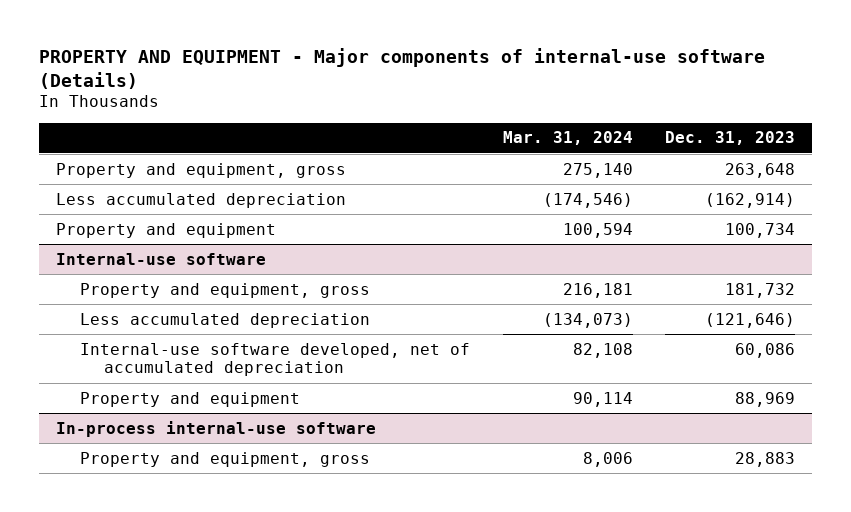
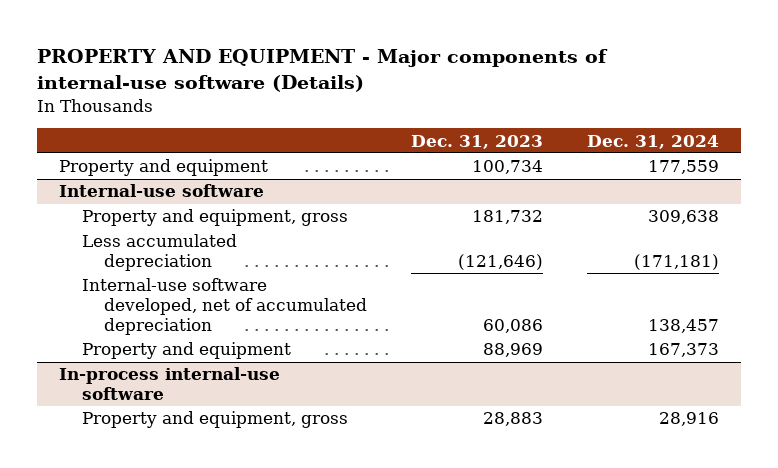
[502,131,633,146] Mar. 31, 2024 -> none
none -> [587,134,720,149] Dec. 31, 2024
[55,162,346,178] Property and equipment, gross -> none
[55,192,346,208] Less accumulated depreciation -> none

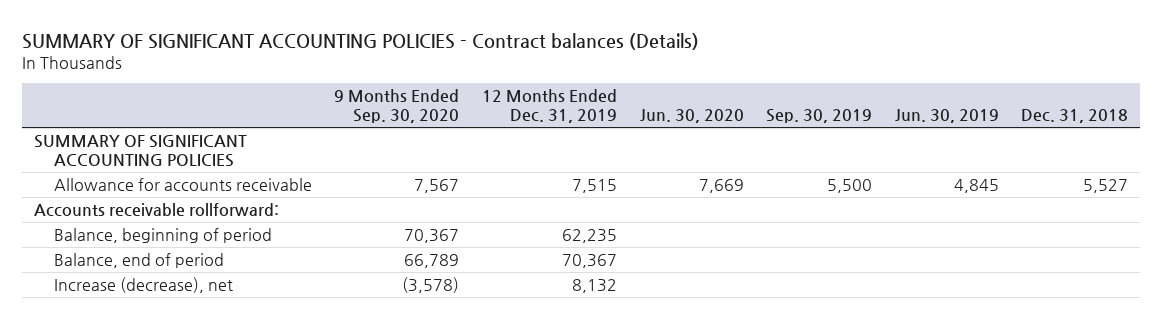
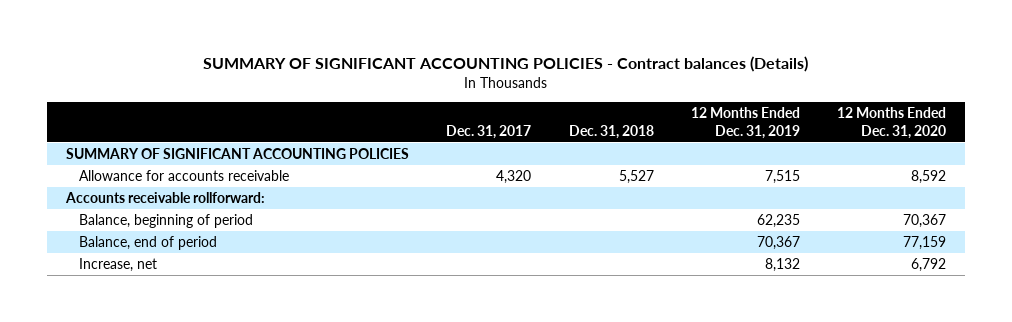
[334,89,460,124] 9 Months Ended Sep. 30, 2020 -> none
[639,109,744,124] Jun. 30, 2020 -> none
[766,109,873,124] Sep. 30, 2019 -> none
[894,109,999,124] Jun. 30, 2019 -> none
none -> [446,124,532,139] Dec. 31, 2017
none -> [837,107,947,139] 12 Months Ended Dec. 31, 2020
[53,276,233,293] Increase (decrease), net -> [79,258,158,273] Increase, net

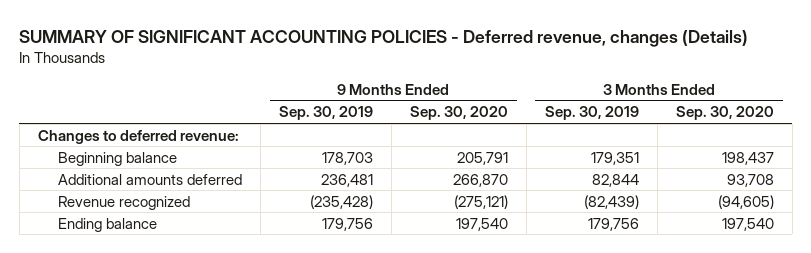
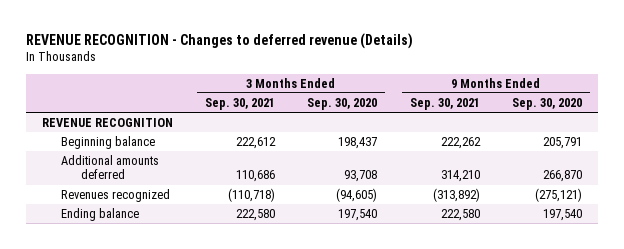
[19,29,749,47] SUMMARY OF SIGNIFICANT ACCOUNTING POLICIES - Deferred revenue, changes (Details) -> [25,32,413,49] REVENUE RECOGNITION - Changes to deferred revenue (Details)
[278,106,373,121] Sep. 30, 2019 -> none
[544,106,639,121] Sep. 30, 2019 -> none
none -> [205,97,276,110] Sep. 30, 2021
none -> [409,97,480,110] Sep. 30, 2021
[37,129,239,144] Changes to deferred revenue: -> none
none -> [41,117,173,127] REVENUE RECOGNITION
[57,195,190,210] Revenue recognized -> [61,188,171,202] Revenues recognized

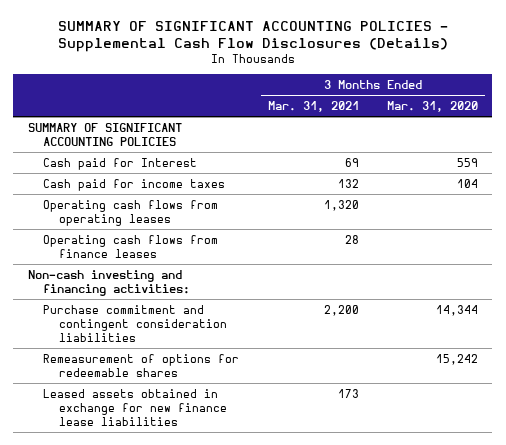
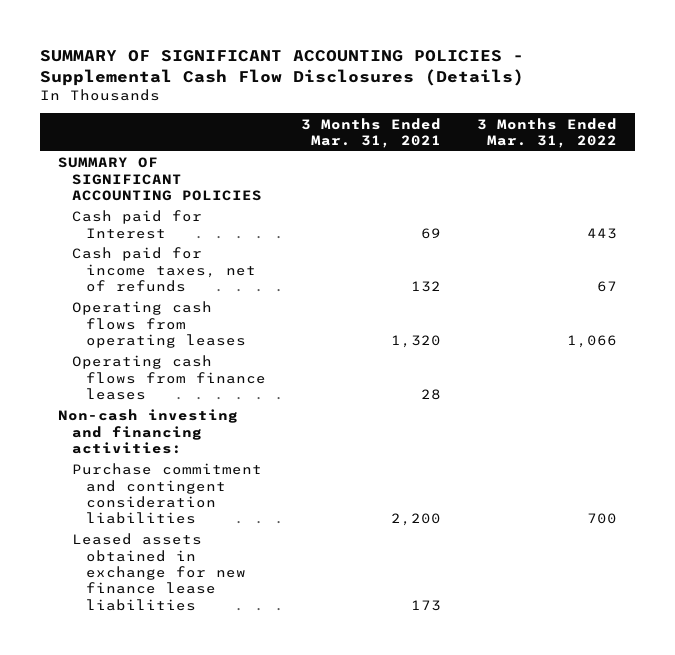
[387,101,479,113] Mar. 31, 2020 -> none
none -> [477,117,618,148] 3 Months Ended Mar. 31, 2022
[43,178,226,191] Cash paid for income taxes -> [71,247,256,292] Cash paid for income taxes, net of refunds
[43,353,240,377] Remeasurement of options for redeemable shares -> none

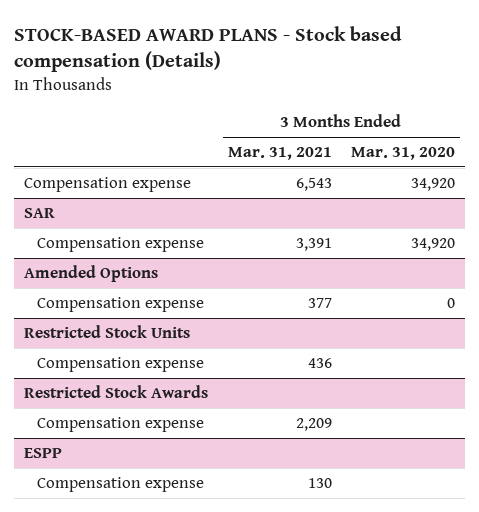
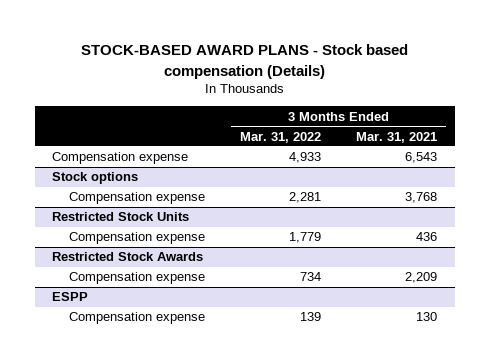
[351,147,456,161] Mar. 31, 2020 -> none
none -> [239,131,321,143] Mar. 31, 2022
[23,208,55,219] SAR -> none
[23,265,158,283] Amended Options -> none
[36,297,204,313] Compensation expense -> none
none -> [52,172,139,185] Stock options
[295,238,332,252] 3,391 -> [405,192,438,204] 3,768

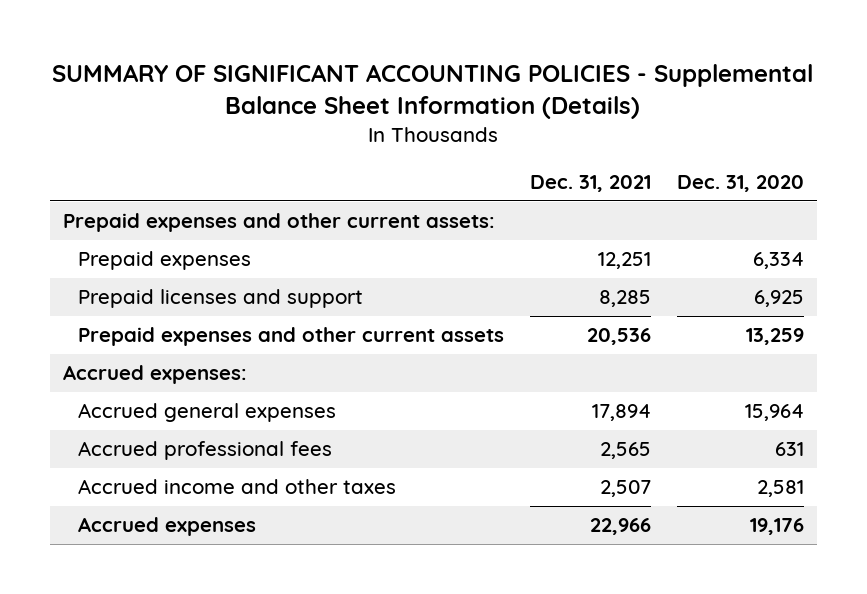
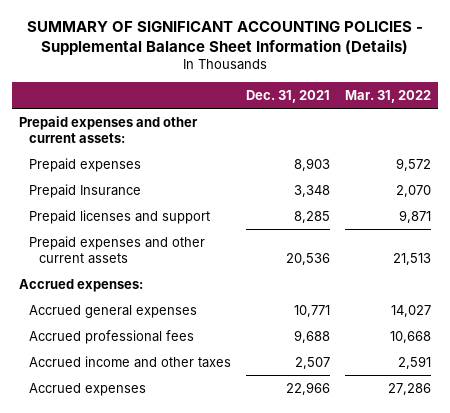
[677,174,805,192] Dec. 31, 2020 -> none
none -> [344,89,431,103] Mar. 31, 2022
[598,252,652,270] 12,251 -> [293,157,330,171] 8,903
none -> [29,183,142,198] Prepaid Insurance
[592,404,652,422] 17,894 -> [293,304,330,317] 10,771
[600,442,652,460] 2,565 -> [293,329,330,343] 9,688

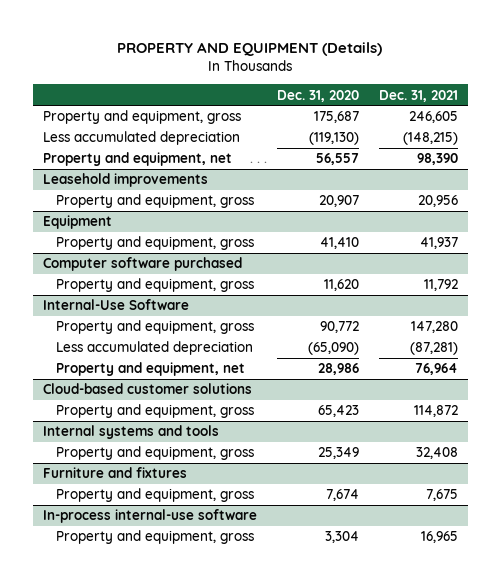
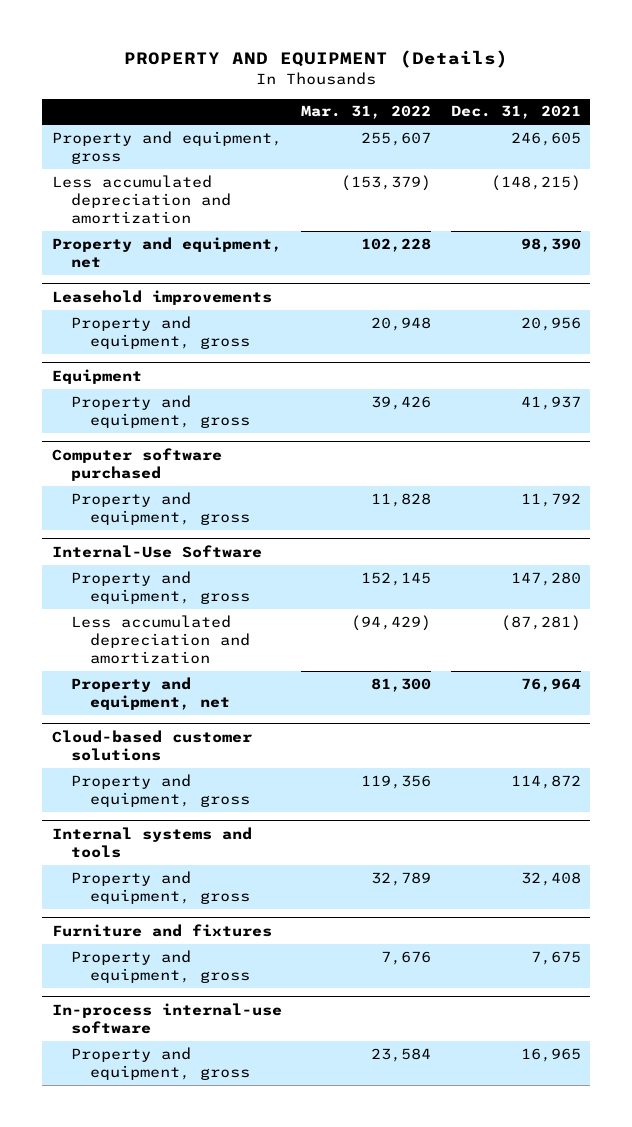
[276,89,359,102] Dec. 31, 2020 -> none
none -> [301,105,432,120] Mar. 31, 2022
[42,131,240,146] Less accumulated depreciation -> [51,174,232,224] Less accumulated depreciation and amortization
[56,341,254,356] Less accumulated depreciation -> [71,614,251,664] Less accumulated depreciation and amortization

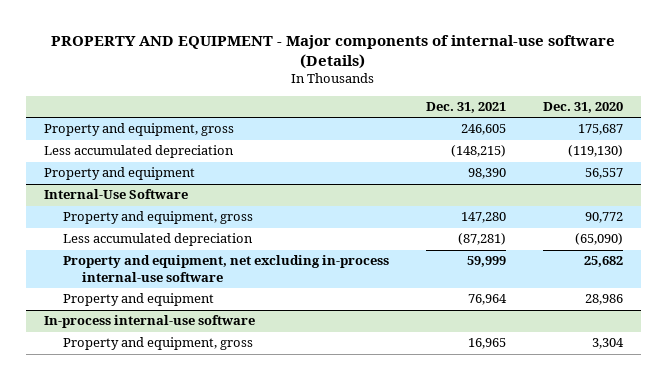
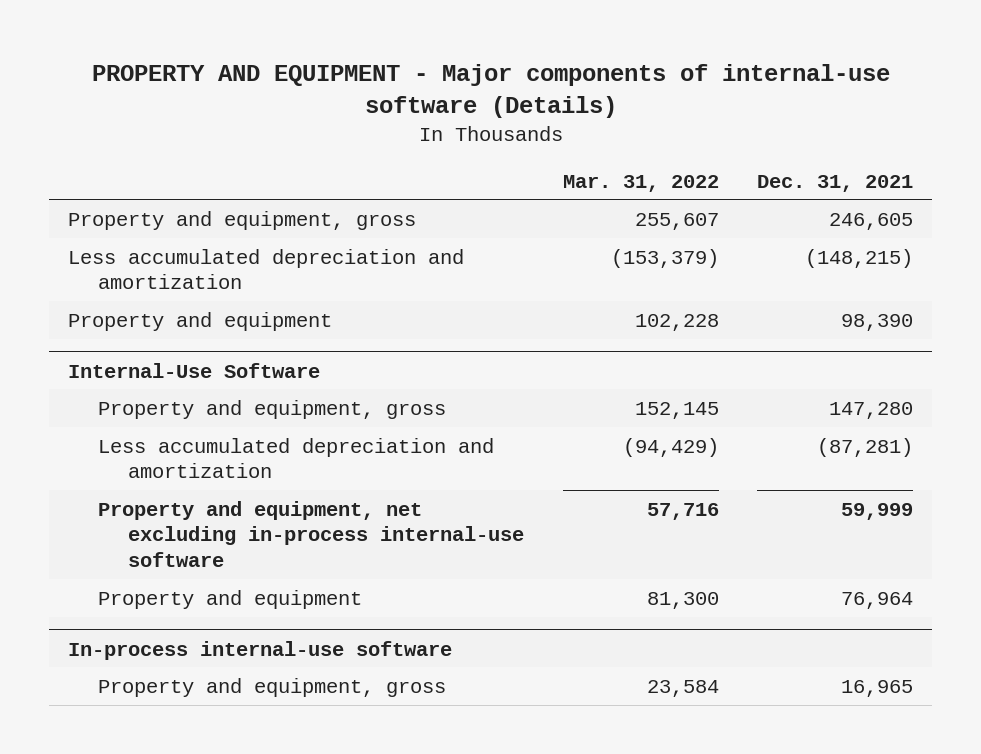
[542,102,623,114] Dec. 31, 2020 -> none
none -> [562,174,719,192] Mar. 31, 2022
[44,145,235,159] Less accumulated depreciation -> [68,248,465,290] Less accumulated depreciation and amortization
[62,233,253,247] Less accumulated depreciation -> [98,437,495,479] Less accumulated depreciation and amortization

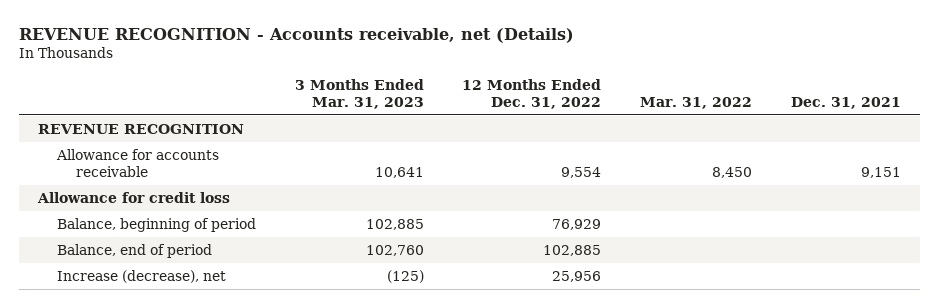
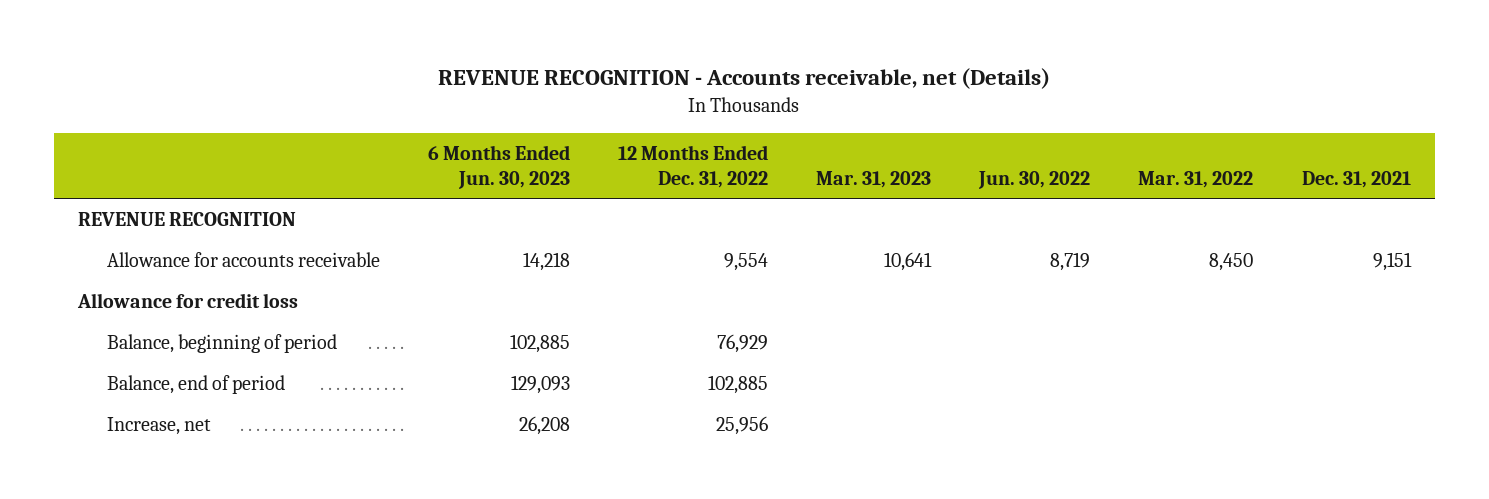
[294,78,424,109] 3 Months Ended Mar. 31, 2023 -> none
none -> [427,144,570,189] 6 Months Ended Jun. 30, 2023
none -> [816,170,932,188] Mar. 31, 2023
none -> [978,170,1091,189] Jun. 30, 2022
[56,269,226,283] Increase (decrease), net -> [106,417,211,436] Increase, net

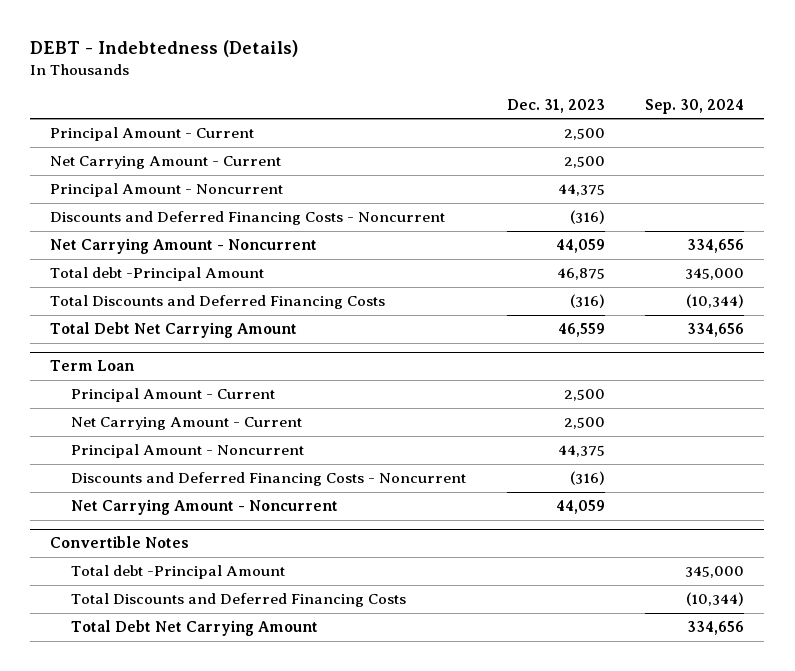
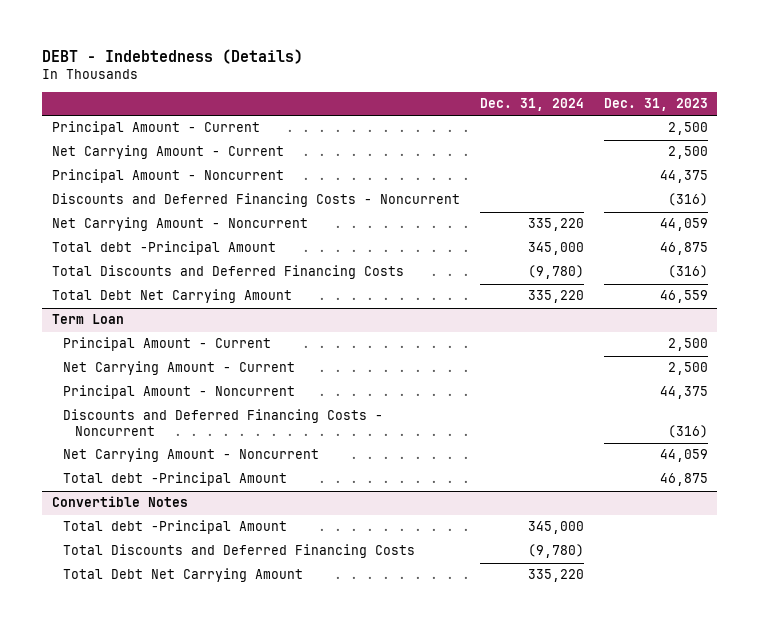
[645,98,745,114] Sep. 30, 2024 -> none
none -> [479,98,584,112] Dec. 31, 2024
none -> [63,472,288,487] Total debt -Principal Amount

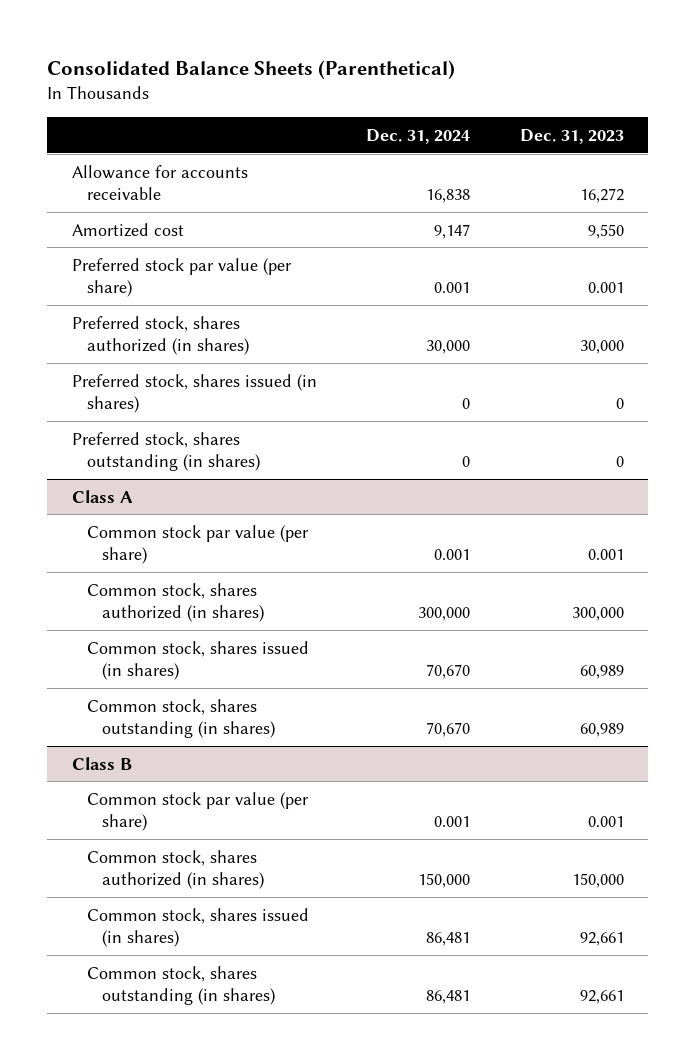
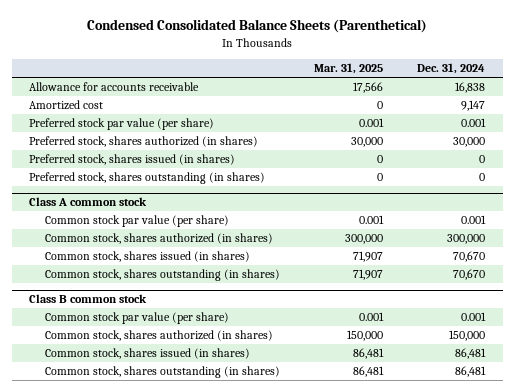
[46,59,455,80] Consolidated Balance Sheets (Parenthetical) -> [87,19,428,34] Condensed Consolidated Balance Sheets (Parenthetical)
[519,128,624,144] Dec. 31, 2023 -> none
none -> [314,63,384,75] Mar. 31, 2025
[71,489,133,503] Class A -> [28,197,147,207] Class A common stock
[71,756,132,770] Class B -> [28,294,147,304] Class B common stock

